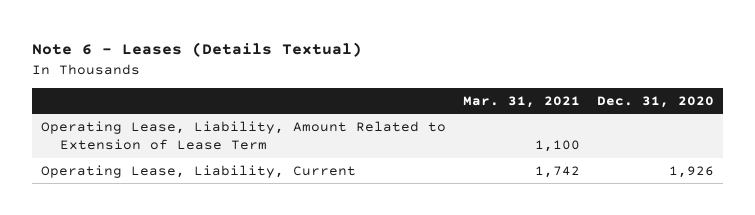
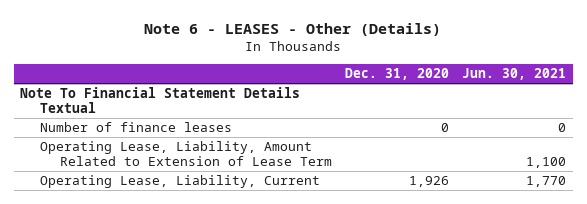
[32,42,363,58] Note 6 - Leases (Details Textual) -> [144,22,442,36] Note 6 - LEASES - Other (Details)
[463,95,581,108] Mar. 31, 2021 -> none
none -> [462,68,567,81] Jun. 30, 2021
none -> [20,87,301,114] Note To Financial Statement Details Textual
none -> [40,122,233,133] Number of finance leases

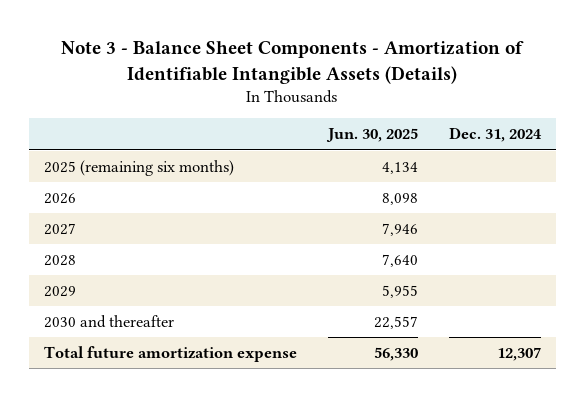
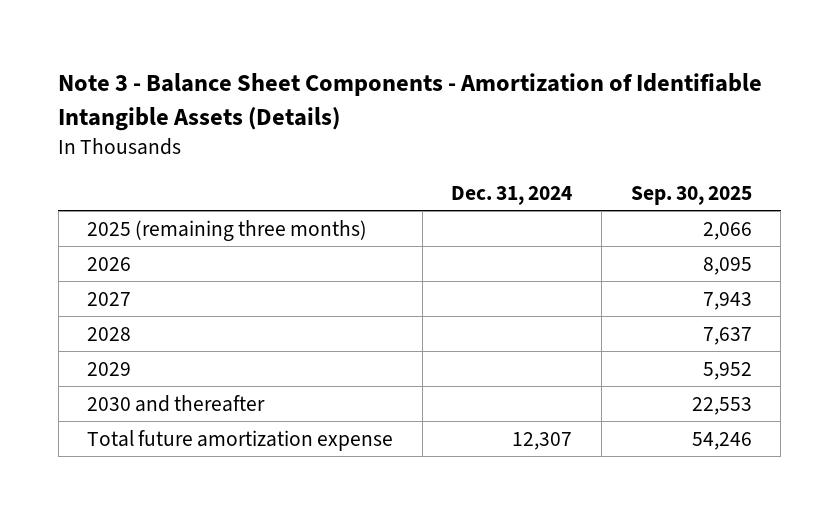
[325,128,418,143] Jun. 30, 2025 -> none
none -> [630,185,752,205] Sep. 30, 2025
[44,159,235,176] 2025 (remaining six months) -> [87,219,368,241] 2025 (remaining three months)

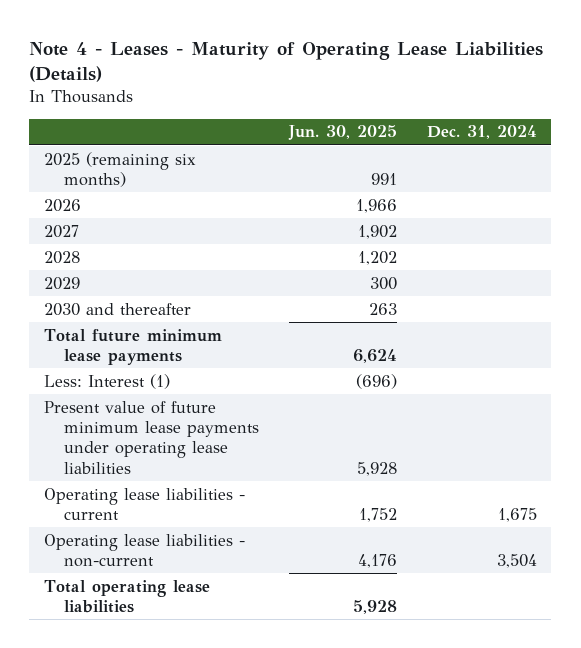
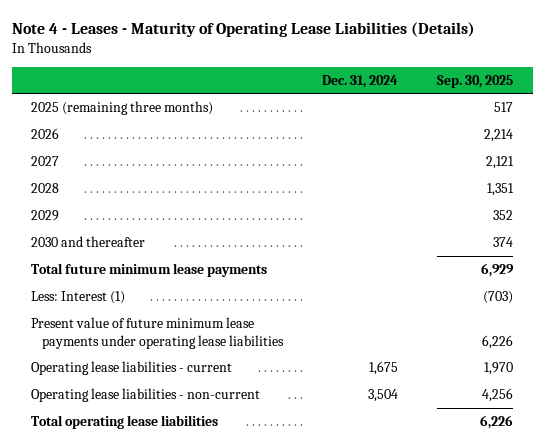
[287,125,397,141] Jun. 30, 2025 -> none
none -> [437,74,514,88] Sep. 30, 2025
[44,151,197,187] 2025 (remaining six months) -> [31,101,214,116] 2025 (remaining three months)

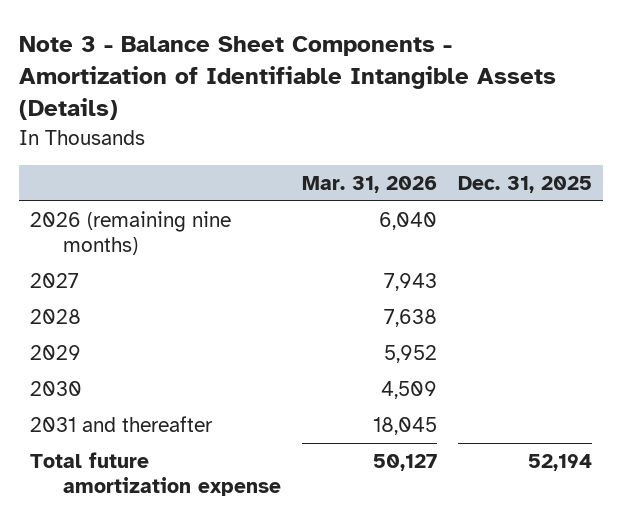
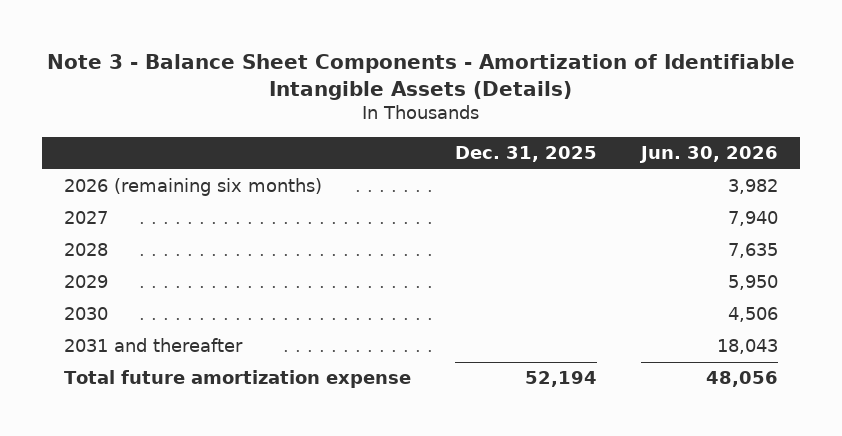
[301,176,437,194] Mar. 31, 2026 -> none
none -> [639,145,779,163] Jun. 30, 2026
[29,210,231,255] 2026 (remaining nine months) -> [63,178,322,197] 2026 (remaining six months)

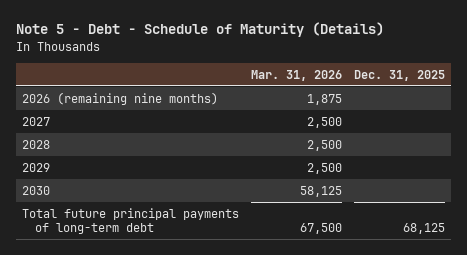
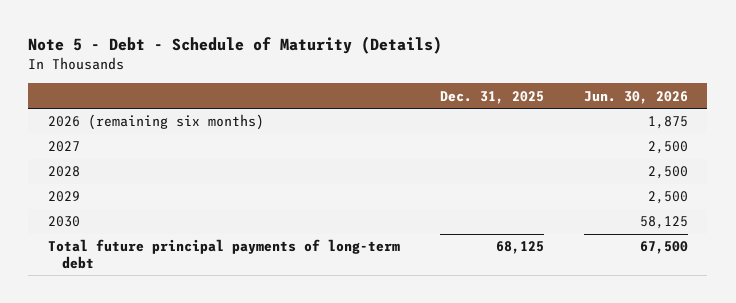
[250,69,342,81] Mar. 31, 2026 -> none
none -> [583,90,688,104] Jun. 30, 2026
[21,91,218,105] 2026 (remaining nine months) -> [48,114,265,131] 2026 (remaining six months)

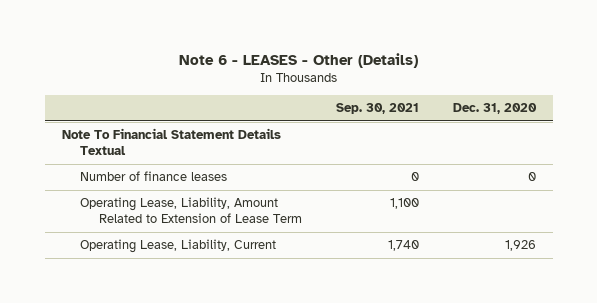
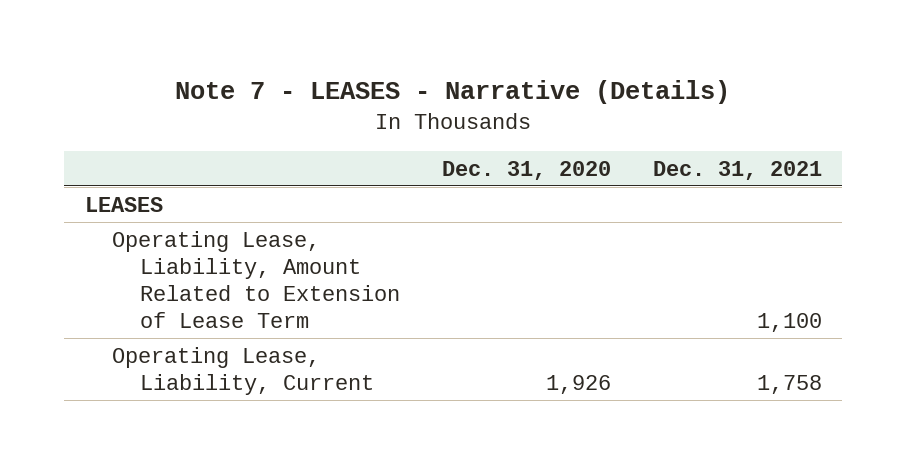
[178,52,418,68] Note 6 - LEASES - Other (Details) -> [175,79,731,104] Note 7 - LEASES - Narrative (Details)
[335,103,419,115] Sep. 30, 2021 -> none
none -> [652,160,822,180] Dec. 31, 2021
[61,128,281,156] Note To Financial Statement Details Textual -> none
[80,171,228,182] Number of finance leases -> none
none -> [85,196,164,212] LEASES

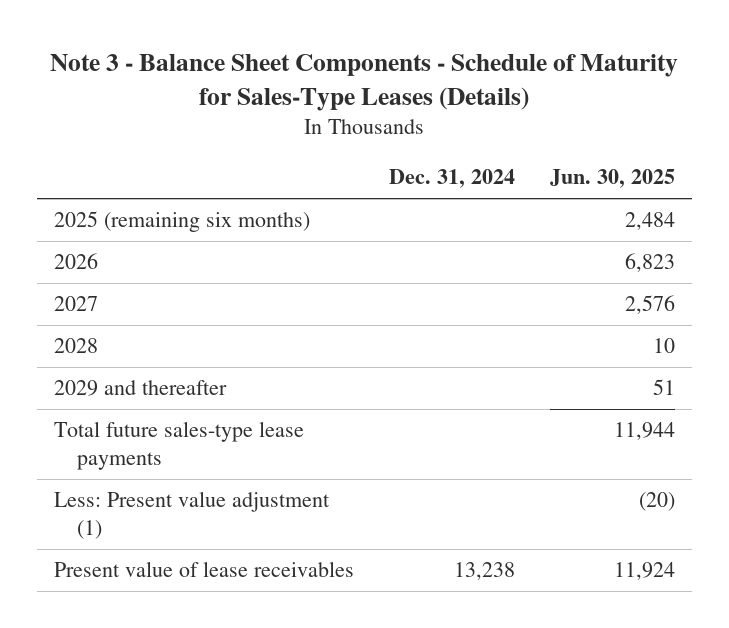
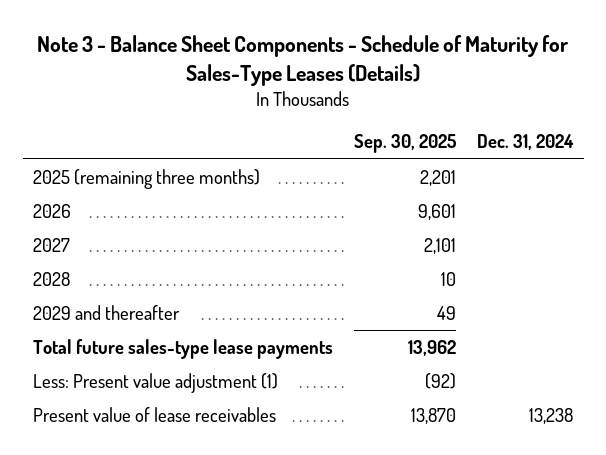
[549,169,675,189] Jun. 30, 2025 -> none
none -> [354,134,457,154] Sep. 30, 2025
[53,211,310,233] 2025 (remaining six months) -> [33,168,261,189] 2025 (remaining three months)

